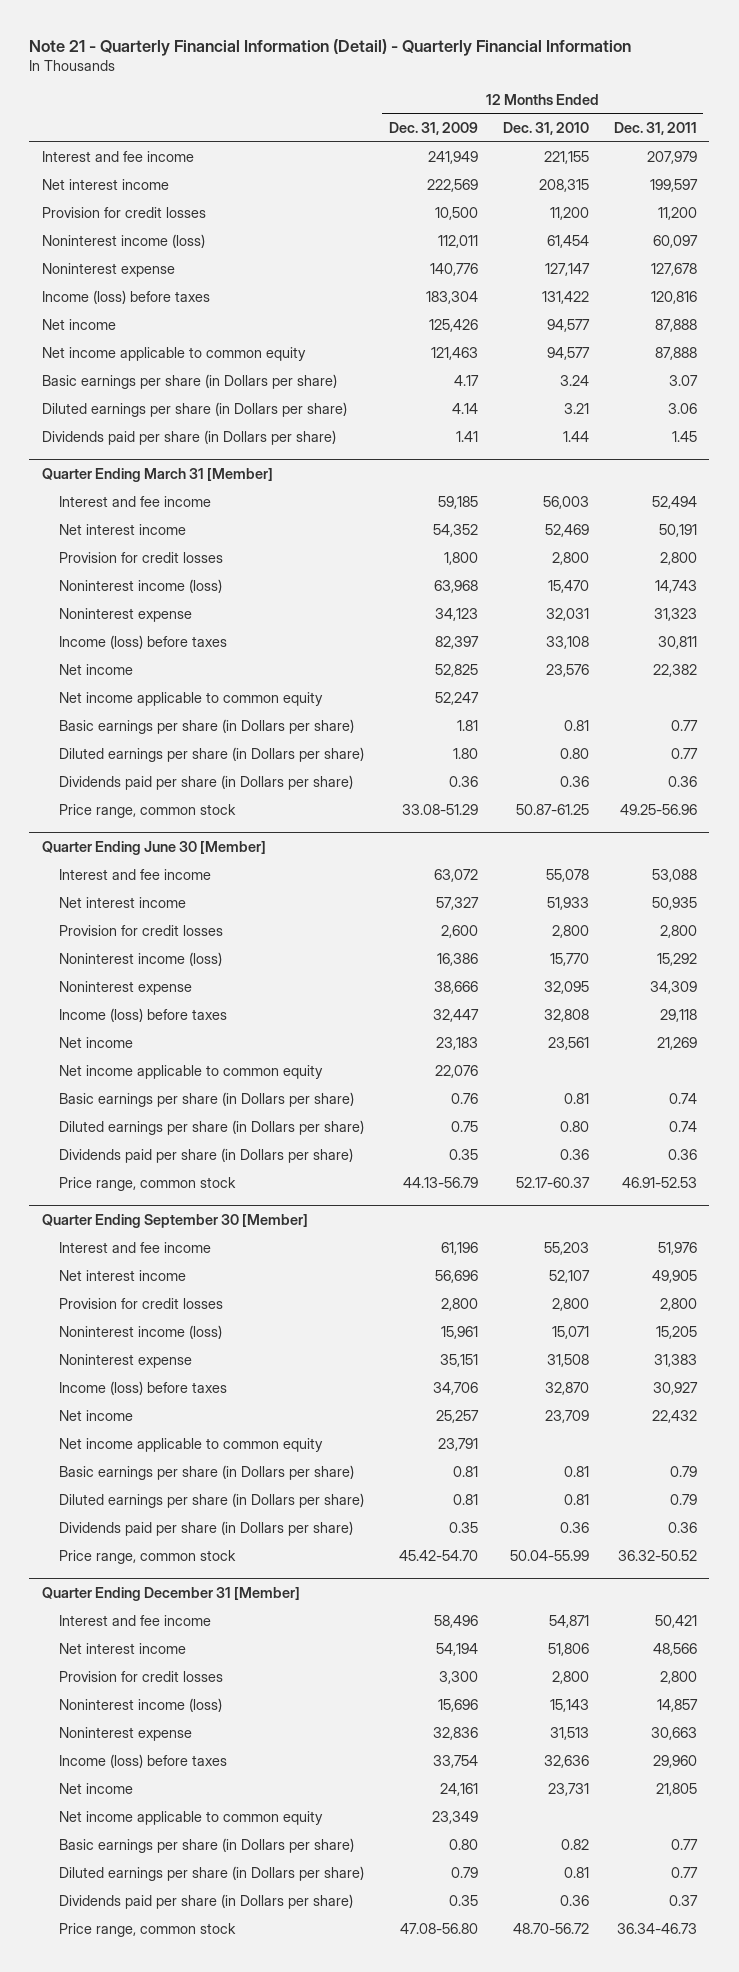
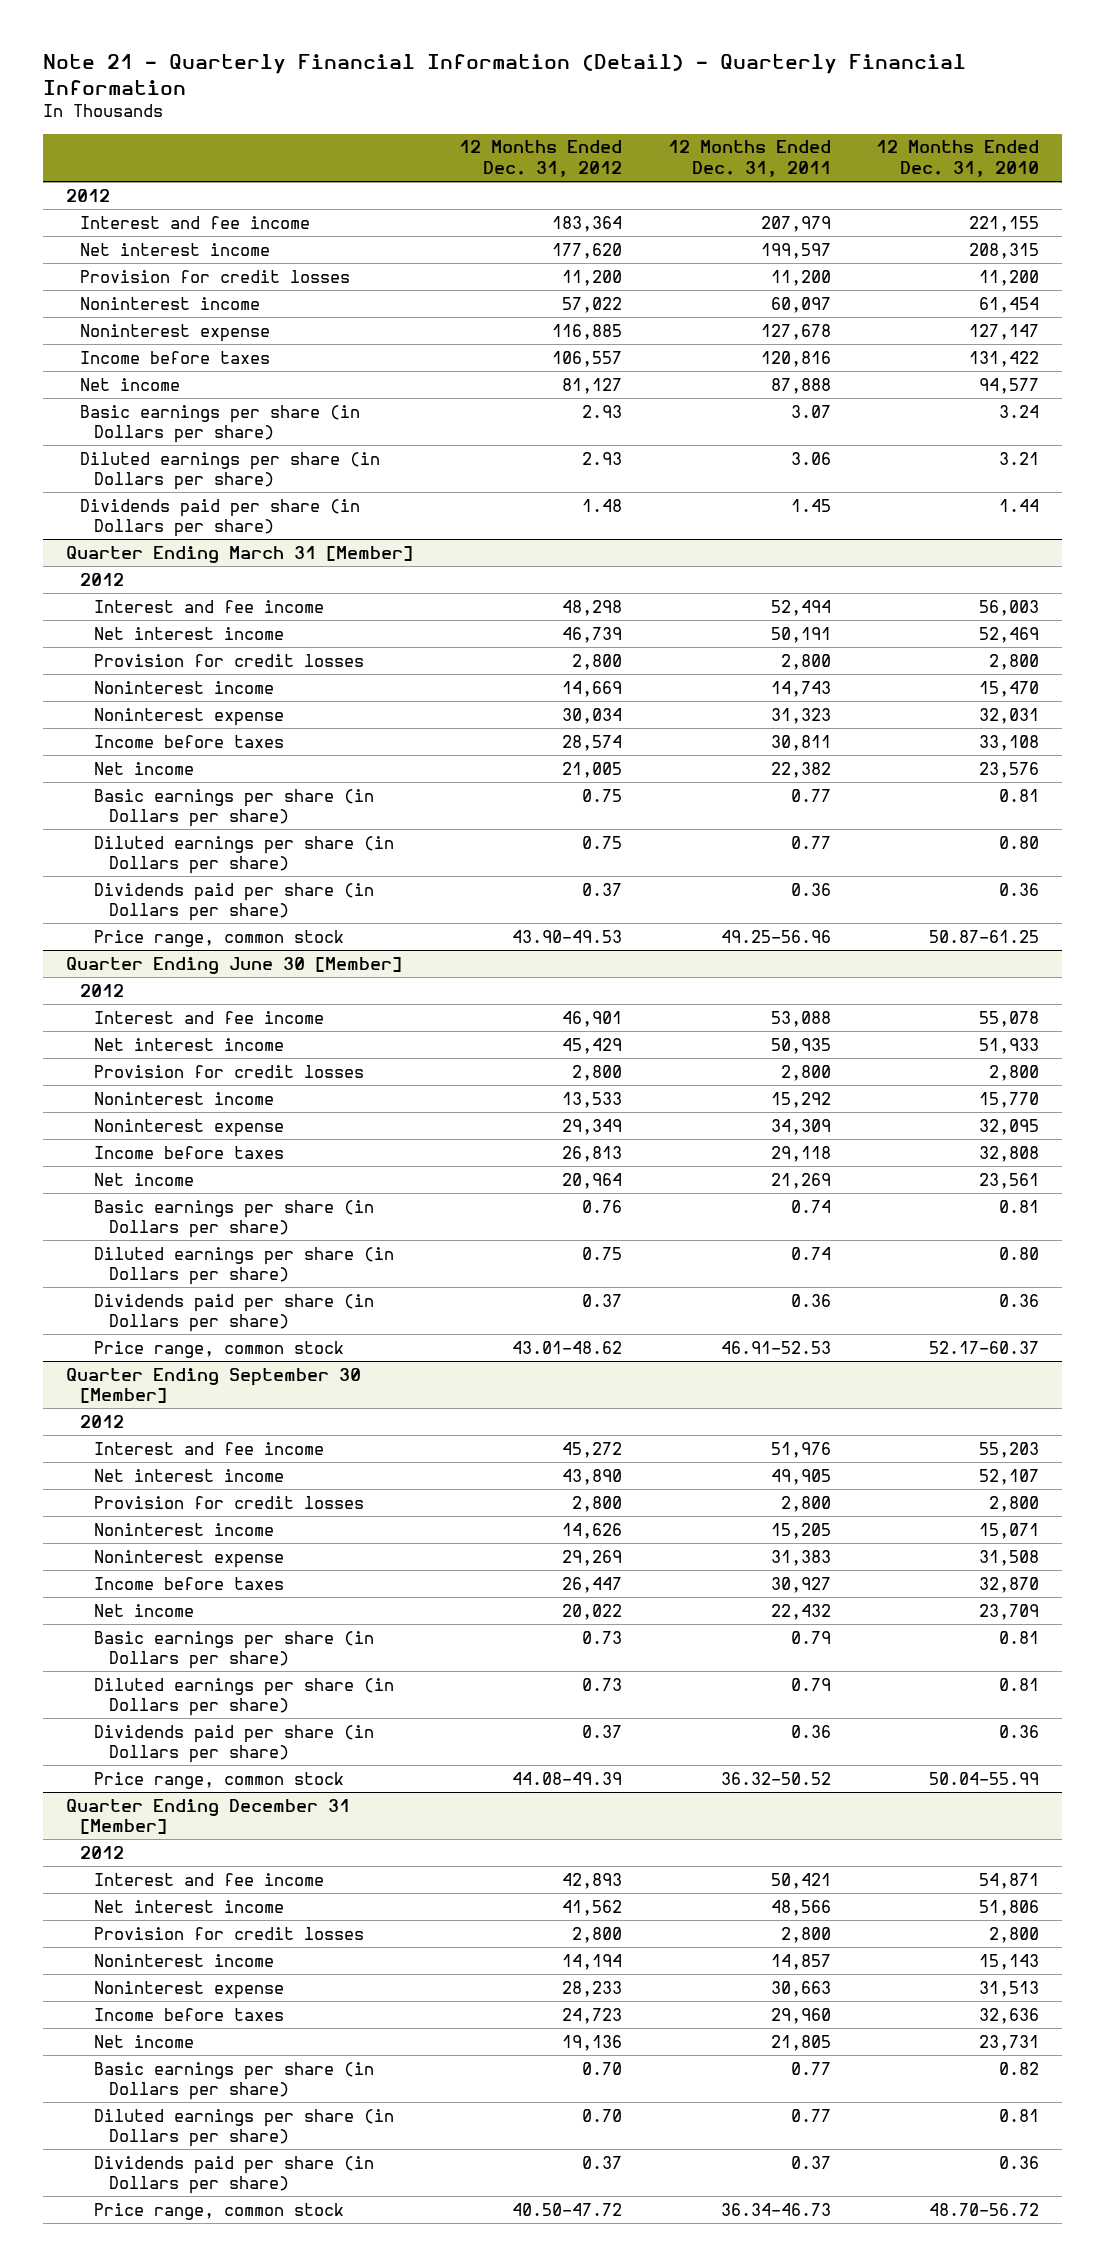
[388,122,478,136] Dec. 31, 2009 -> none
none -> [458,140,622,178] 12 Months Ended Dec. 31, 2012
none -> [65,188,110,202] 2012
[41,234,205,249] Noninterest income (loss) -> [80,296,261,310] Noninterest income
[41,290,210,305] Income (loss) before taxes -> [80,350,271,364] Income before taxes
[41,347,306,362] Net income applicable to common equity -> none
none -> [80,572,125,586] 2012
[58,579,222,594] Noninterest income (loss) -> [94,680,275,694] Noninterest income
[58,635,227,650] Income (loss) before taxes -> [94,734,285,748] Income before taxes
[58,692,323,707] Net income applicable to common equity -> none
none -> [80,983,125,997] 2012
[58,952,222,967] Noninterest income (loss) -> [94,1091,275,1105] Noninterest income
[58,1008,227,1023] Income (loss) before taxes -> [94,1145,285,1159] Income before taxes
[58,1065,323,1080] Net income applicable to common equity -> none
none -> [80,1414,125,1428] 2012
[58,1325,222,1340] Noninterest income (loss) -> [94,1522,275,1536] Noninterest income
[58,1381,227,1396] Income (loss) before taxes -> [94,1576,285,1590] Income before taxes
[58,1438,323,1453] Net income applicable to common equity -> none
none -> [80,1845,125,1859] 2012
[58,1698,222,1713] Noninterest income (loss) -> [94,1953,275,1967] Noninterest income
[58,1754,227,1769] Income (loss) before taxes -> [94,2007,285,2021] Income before taxes
[58,1811,323,1826] Net income applicable to common equity -> none

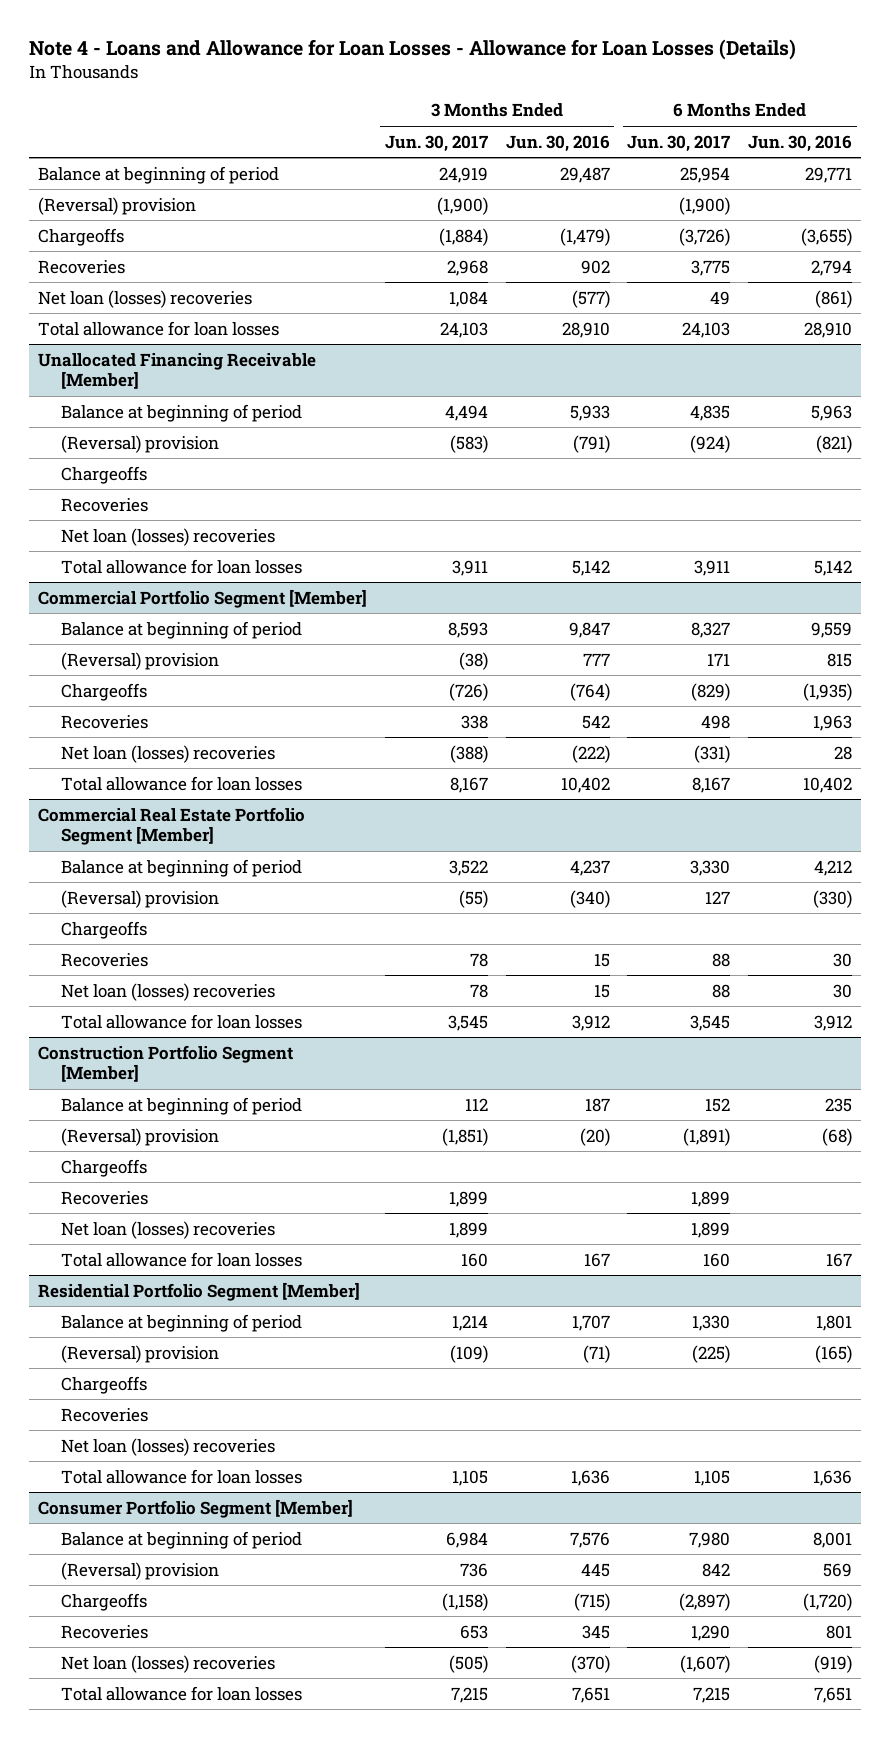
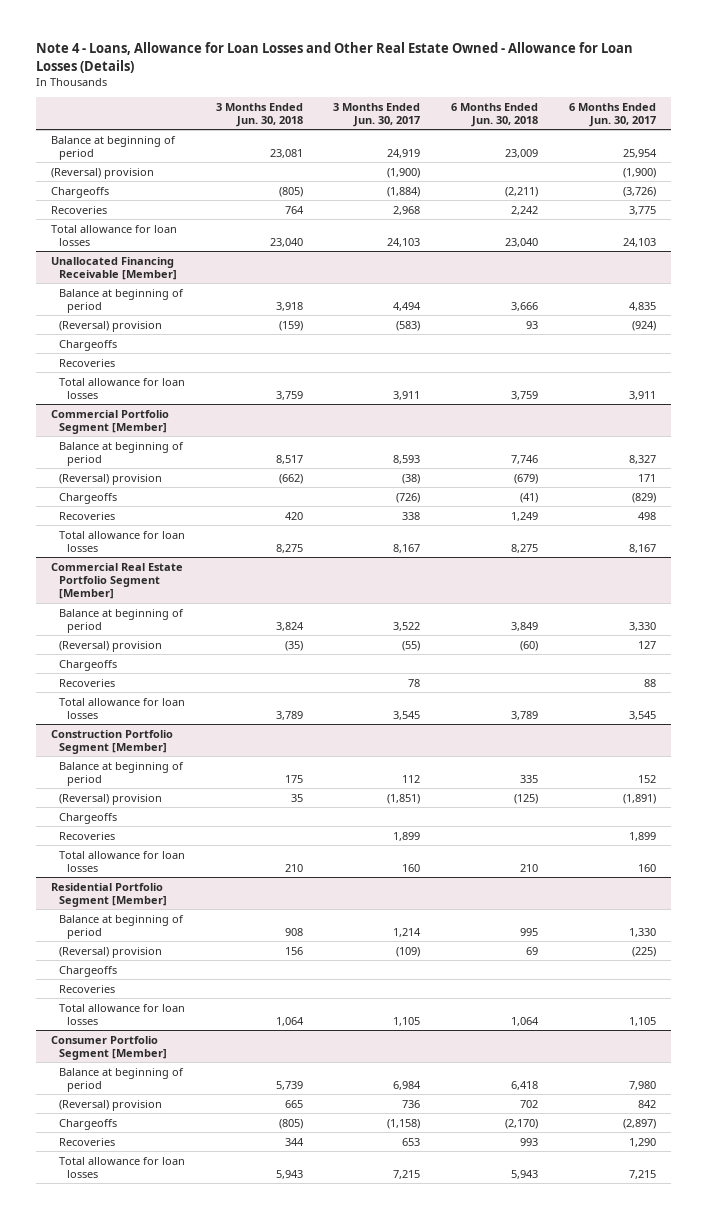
[29,39,797,61] Note 4 - Loans and Allowance for Loan Losses - Allowance for Loan Losses (Details) -> [35,42,633,73] Note 4 - Loans, Allowance for Loan Losses and Other Real Estate Owned - Allowance for Loan Losses (Details)
[505,134,610,152] Jun. 30, 2016 -> none
[748,134,853,152] Jun. 30, 2016 -> none
none -> [215,102,303,127] 3 Months Ended Jun. 30, 2018
none -> [450,102,538,127] 6 Months Ended Jun. 30, 2018
[38,289,253,308] Net loan (losses) recoveries -> none
[60,527,275,546] Net loan (losses) recoveries -> none
[60,744,275,763] Net loan (losses) recoveries -> none
[60,982,275,1001] Net loan (losses) recoveries -> none
[60,1220,275,1239] Net loan (losses) recoveries -> none
[60,1437,275,1456] Net loan (losses) recoveries -> none
[60,1654,275,1673] Net loan (losses) recoveries -> none

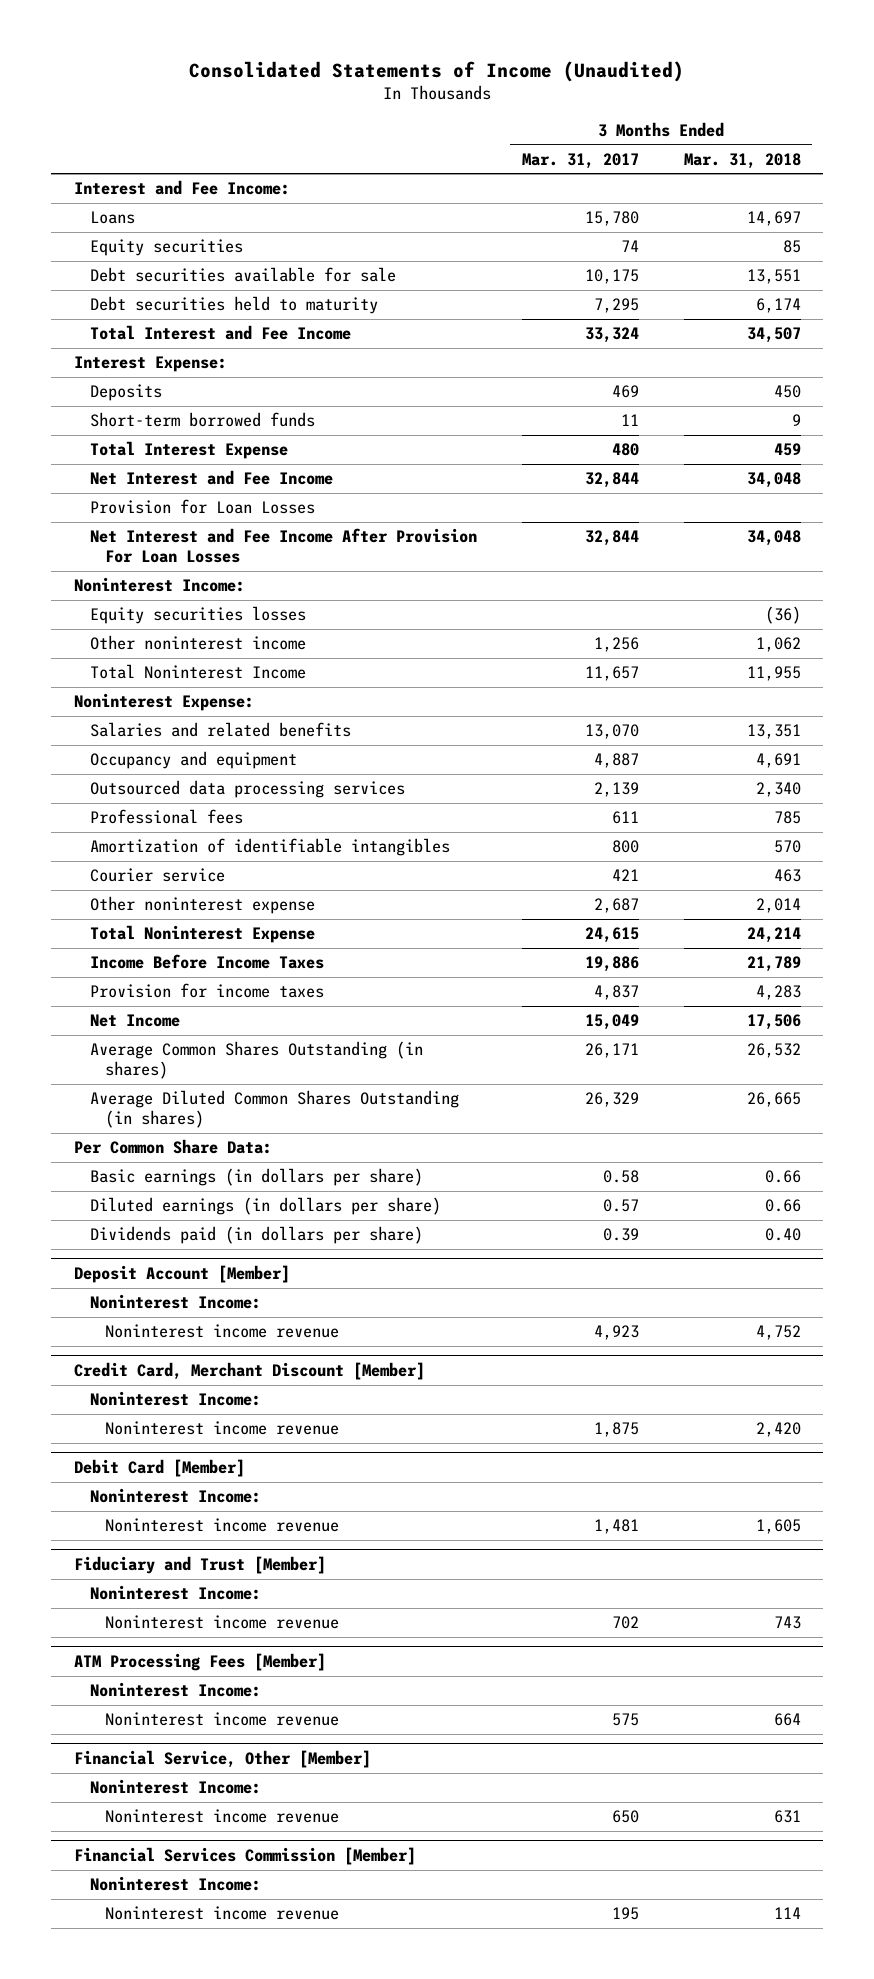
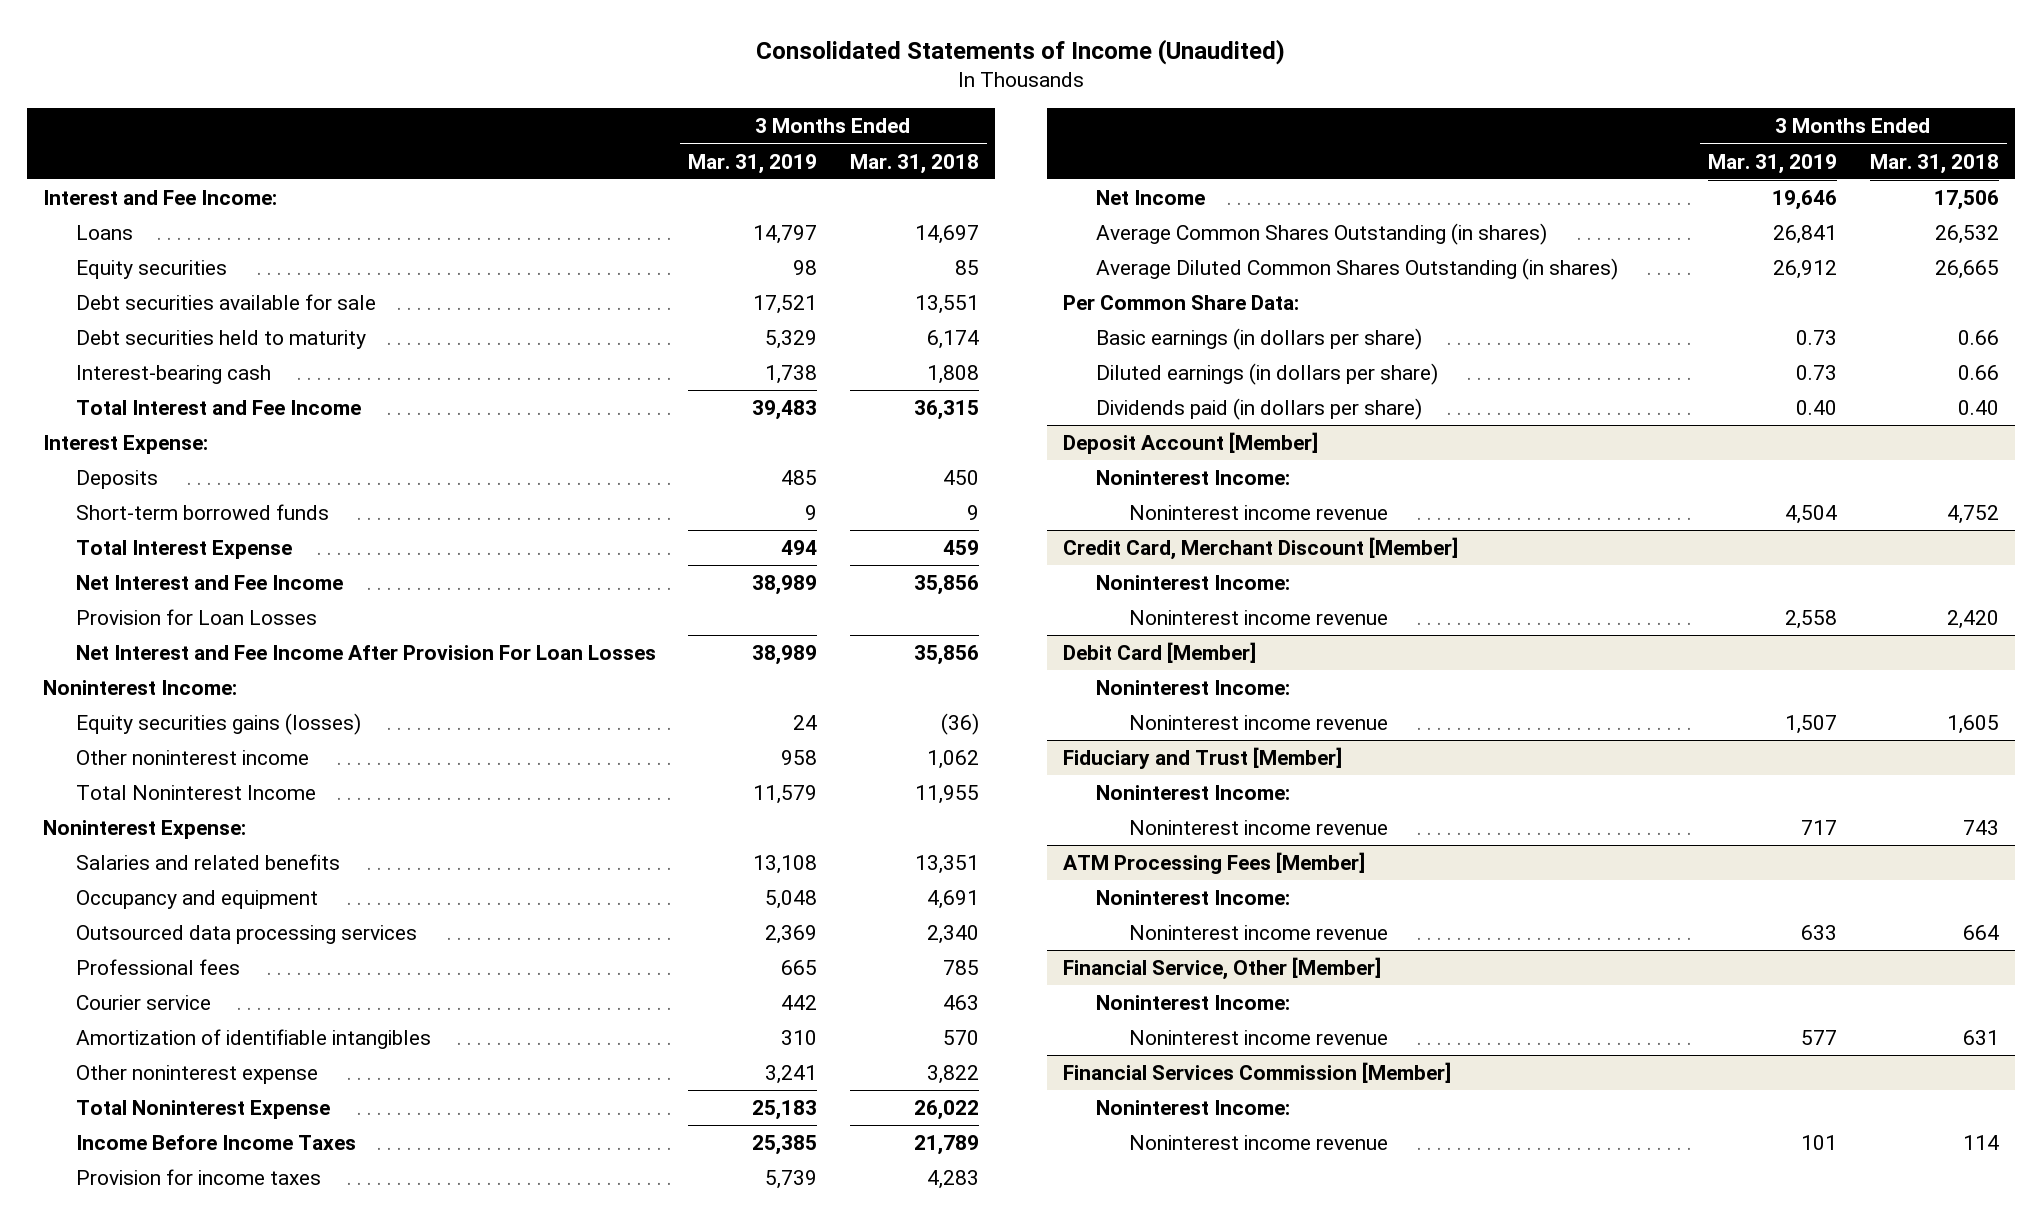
[521,152,639,169] Mar. 31, 2017 -> none
none -> [688,153,818,174] Mar. 31, 2019
none -> [75,365,271,385] Interest-bearing cash
[746,327,801,344] 34,507 -> [913,400,979,421] 36,315
[746,472,801,489] 34,048 -> [913,575,979,596] 35,856
[746,530,801,547] 34,048 -> [913,645,979,666] 35,856
[89,606,306,625] Equity securities losses -> [75,713,361,736] Equity securities gains (losses)
[89,838,450,857] Amortization of identifiable intangibles -> [75,1029,431,1050] Amortization of identifiable intangibles
[755,898,801,914] 2,014 -> [926,1065,979,1085] 3,822
[746,927,801,944] 24,214 -> [913,1100,979,1121] 26,022

